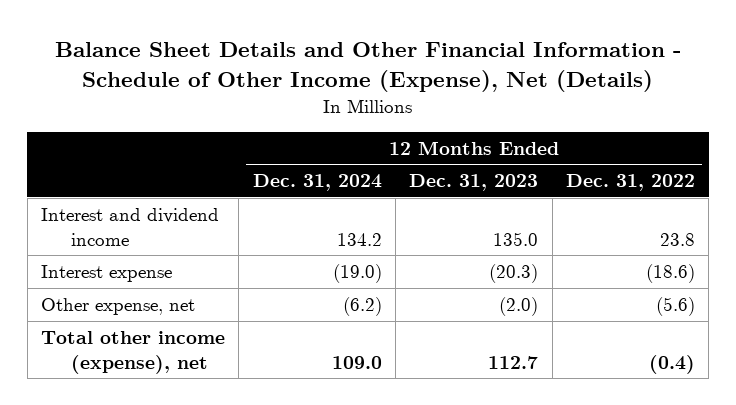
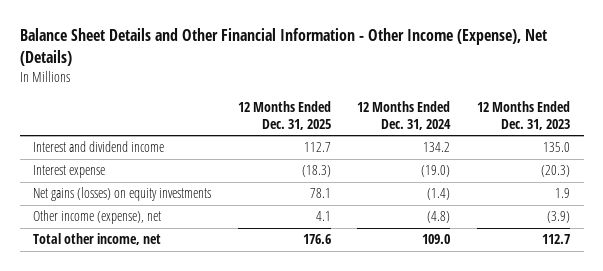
[55,42,682,92] Balance Sheet Details and Other Financial Information - Schedule of Other Income (Expense), Net (Details) -> [19,28,547,67] Balance Sheet Details and Other Financial Information - Other Income (Expense), Net (Details)
[565,174,695,192] Dec. 31, 2022 -> none
none -> [237,101,331,130] 12 Months Ended Dec. 31, 2025
none -> [33,187,212,202] Net gains (losses) on equity investments
[41,297,196,315] Other expense, net -> [33,210,162,225] Other income (expense), net
[342,296,382,316] (6.2) -> [427,211,451,224] (4.8)
[499,296,539,316] (2.0) -> [547,211,571,224] (3.9)
[41,330,226,374] Total other income (expense), net -> [33,233,162,246] Total other income, net

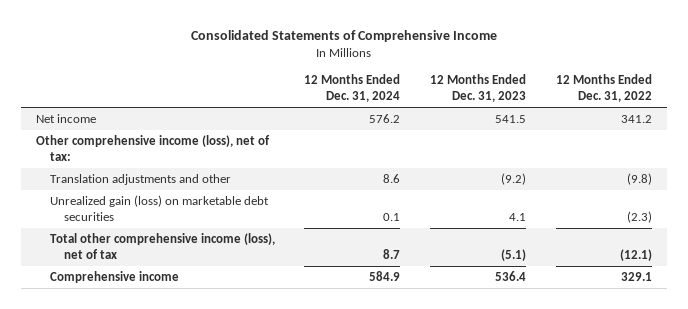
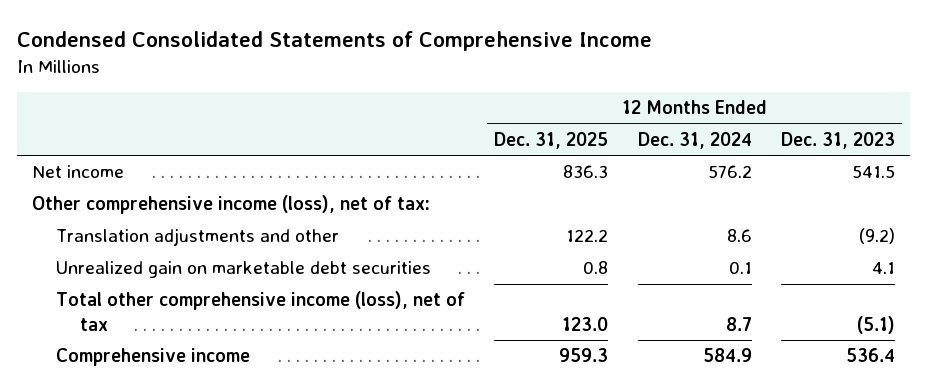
[190,30,497,43] Consolidated Statements of Comprehensive Income -> [16,30,652,51] Condensed Consolidated Statements of Comprehensive Income
[555,74,652,102] 12 Months Ended Dec. 31, 2022 -> none
none -> [494,131,609,149] Dec. 31, 2025
[49,195,269,221] Unrealized gain (loss) on marketable debt securities -> [56,261,432,279] Unrealized gain on marketable debt securities

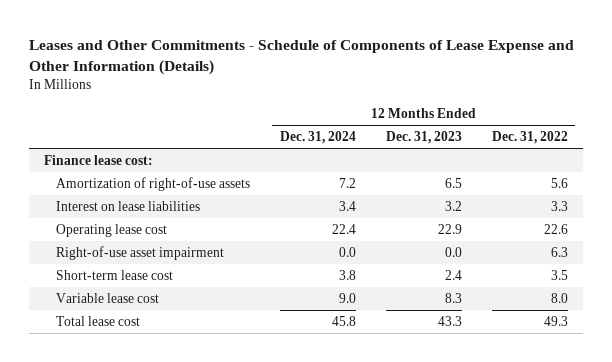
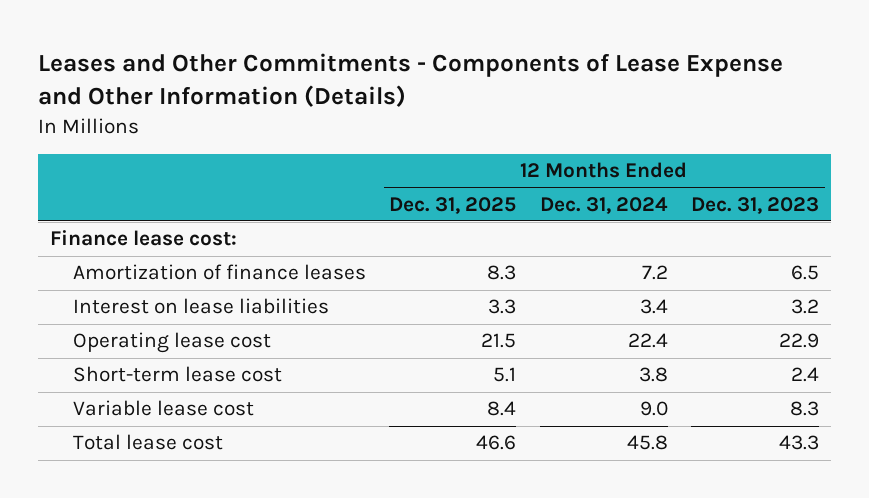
[29,39,575,75] Leases and Other Commitments - Schedule of Components of Lease Expense and Other Information (Details) -> [38,53,784,107] Leases and Other Commitments - Components of Lease Expense and Other Information (Details)
[491,131,568,145] Dec. 31, 2022 -> none
none -> [389,196,517,214] Dec. 31, 2025
[55,176,250,191] Amortization of right-of-use assets -> [73,264,367,281] Amortization of finance leases
[55,245,224,260] Right-of-use asset impairment -> none

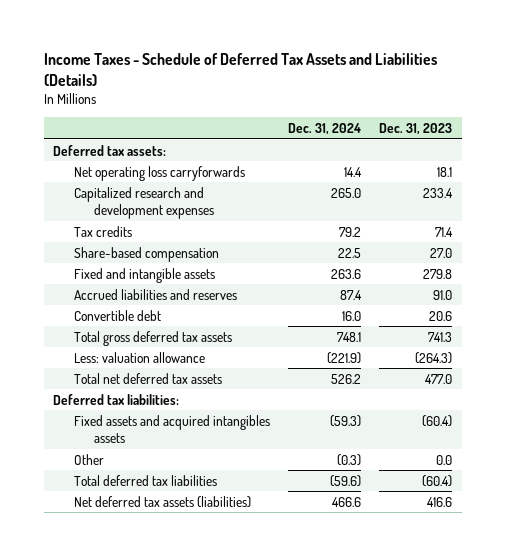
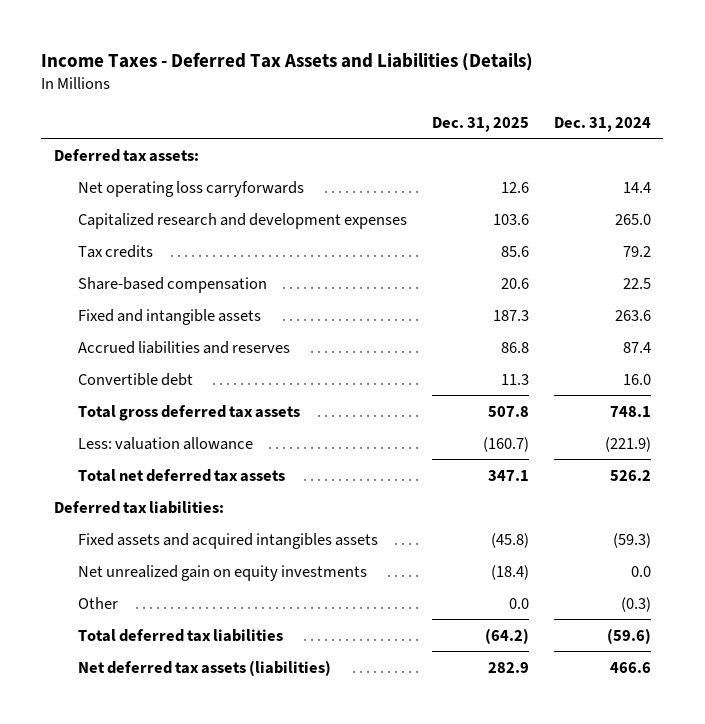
[43,52,437,86] Income Taxes - Schedule of Deferred Tax Assets and Liabilities (Details) -> [41,52,534,72] Income Taxes - Deferred Tax Assets and Liabilities (Details)
[379,122,453,135] Dec. 31, 2023 -> none
none -> [431,116,529,132] Dec. 31, 2025
none -> [77,564,367,581] Net unrealized gain on equity investments

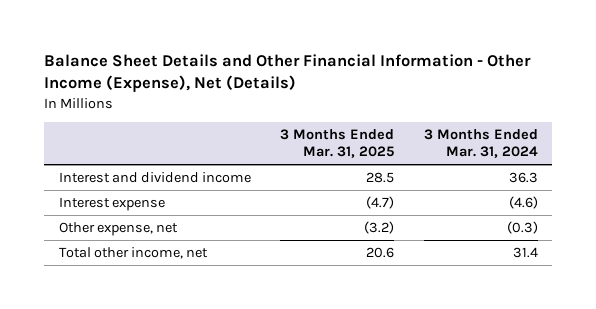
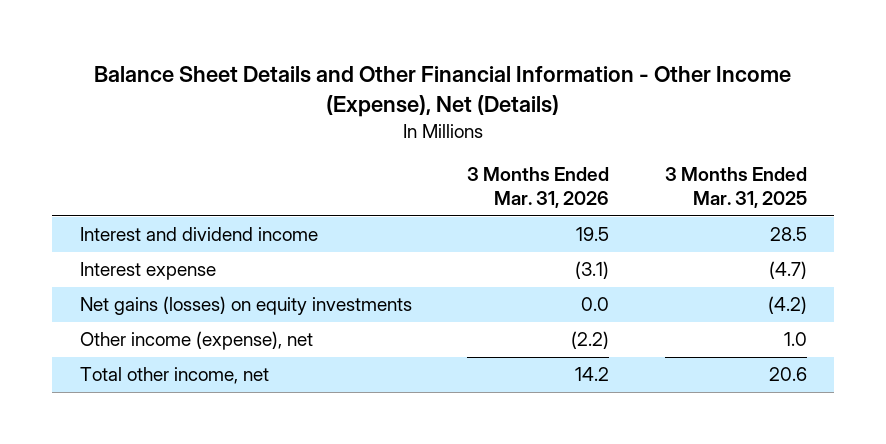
[423,129,538,159] 3 Months Ended Mar. 31, 2024 -> none
none -> [467,167,610,209] 3 Months Ended Mar. 31, 2026
none -> [79,296,412,316] Net gains (losses) on equity investments
[58,222,178,237] Other expense, net -> [79,331,313,351] Other income (expense), net
[364,221,395,235] (3.2) -> [783,332,807,347] 1.0

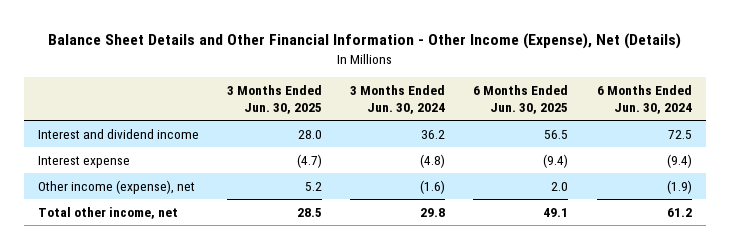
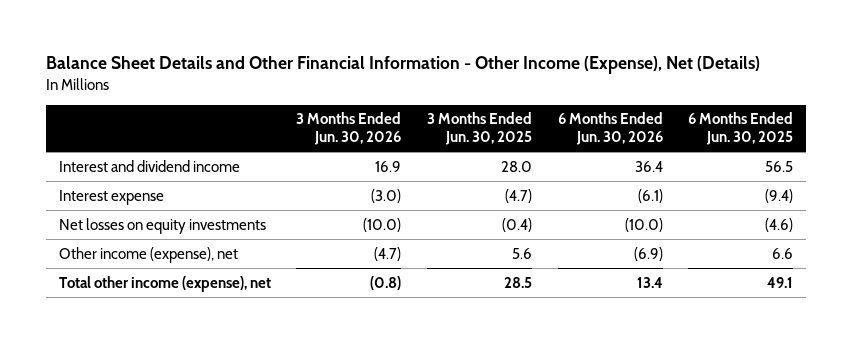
[350,84,446,114] 3 Months Ended Jun. 30, 2024 -> none
[596,84,692,114] 6 Months Ended Jun. 30, 2024 -> none
none -> [296,112,402,145] 3 Months Ended Jun. 30, 2026
none -> [557,112,663,145] 6 Months Ended Jun. 30, 2026
none -> [58,217,266,234] Net losses on equity investments
[305,181,323,191] 5.2 -> [511,247,532,259] 5.6
[551,181,569,191] 2.0 -> [772,247,794,259] 6.6
[38,206,179,219] Total other income, net -> [58,275,271,292] Total other income (expense), net

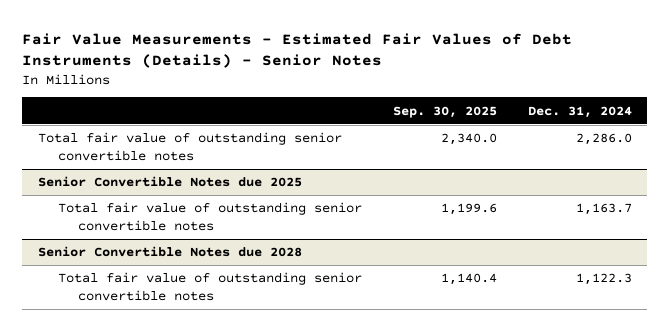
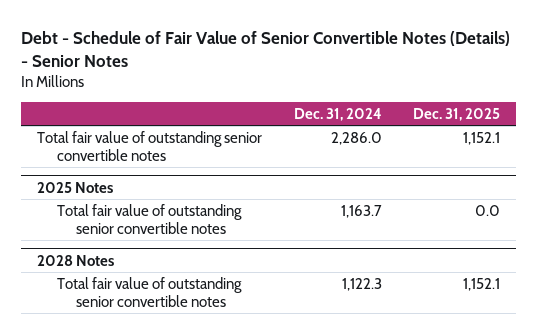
[22,32,573,68] Fair Value Measurements - Estimated Fair Values of Debt Instruments (Details) - Senior Notes -> [21,31,511,68] Debt - Schedule of Fair Value of Senior Convertible Notes (Details) - Senior Notes
[392,105,497,118] Sep. 30, 2025 -> none
none -> [413,107,501,121] Dec. 31, 2025
[37,176,302,188] Senior Convertible Notes due 2025 -> [36,181,113,193] 2025 Notes
[37,246,302,258] Senior Convertible Notes due 2028 -> [36,254,114,266] 2028 Notes

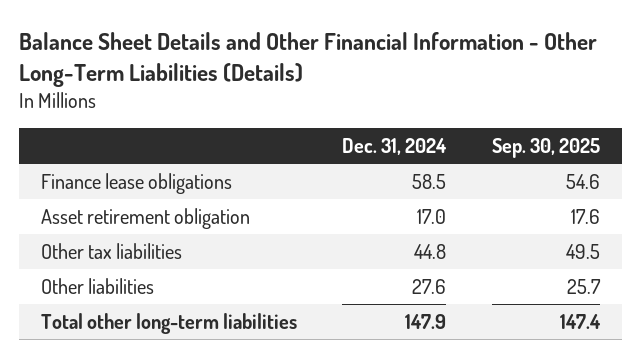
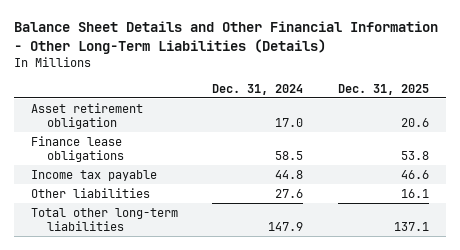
[491,138,600,159] Sep. 30, 2025 -> none
none -> [337,83,429,95] Dec. 31, 2025
[41,172,233,194] Finance lease obligations -> [31,135,124,163] Finance lease obligations
[41,242,183,259] Other tax liabilities -> [31,169,158,181] Income tax payable

